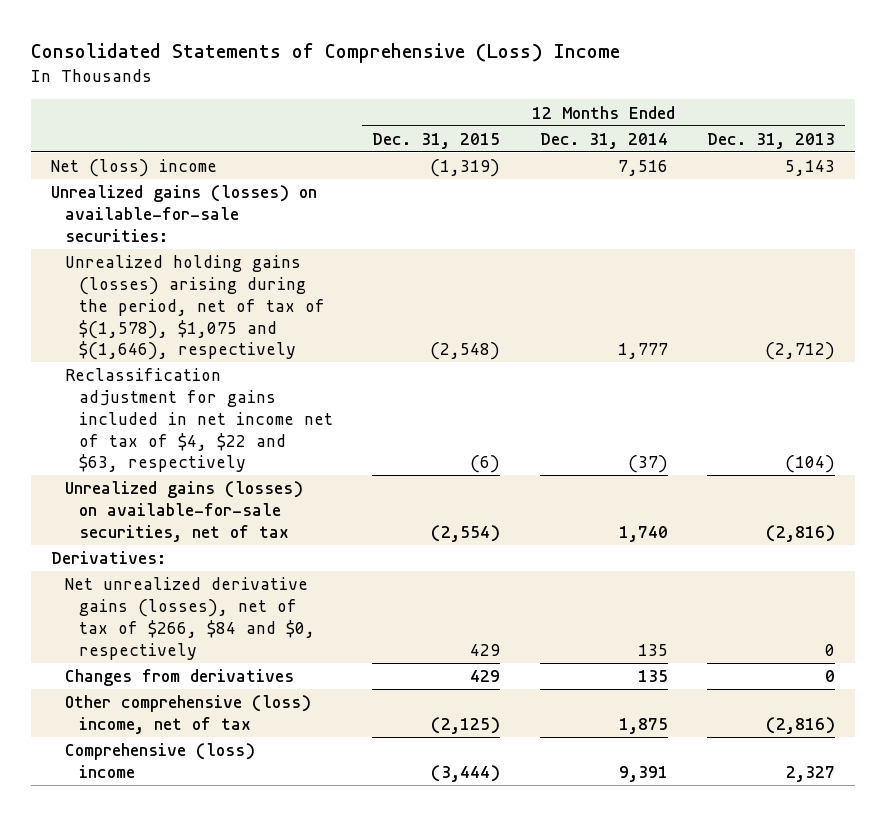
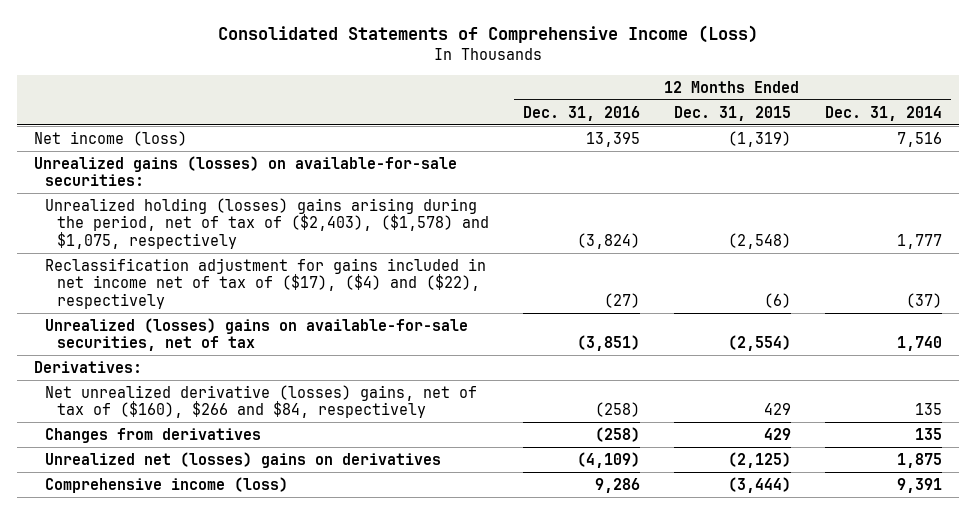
[30,43,620,64] Consolidated Statements of Comprehensive (Loss) Income -> [218,25,759,44] Consolidated Statements of Comprehensive Income (Loss)
[707,132,836,149] Dec. 31, 2013 -> none
none -> [522,105,640,121] Dec. 31, 2016
[50,159,217,178] Net (loss) income -> [34,130,188,146] Net income (loss)
[64,255,325,361] Unrealized holding gains (losses) arising during the period, net of tax of $(1,578), $1,075 and $(1,646), respectively -> [45,197,489,249] Unrealized holding (losses) gains arising during the period, net of tax of ($2,403), ($1,578) and $1,075, respectively
[64,368,333,473] Reclassification adjustment for gains included in net income net of tax of $4, $22 and $63, respectively -> [45,257,487,309] Reclassification adjustment for gains included in net income net of tax of ($17), ($4) and ($22), respectively
[64,481,303,542] Unrealized gains (losses) on available-for-sale securities, net of tax -> [45,317,469,352] Unrealized (losses) gains on available-for-sale securities, net of tax
[64,577,315,660] Net unrealized derivative gains (losses), net of tax of $266, $84 and $0, respectively -> [45,384,478,419] Net unrealized derivative (losses) gains, net of tax of ($160), $266 and $84, respectively
[64,695,311,734] Other comprehensive (loss) income, net of tax -> [45,451,442,468] Unrealized net (losses) gains on derivatives
[64,743,255,778] Comprehensive (loss) income -> [45,476,289,493] Comprehensive income (loss)

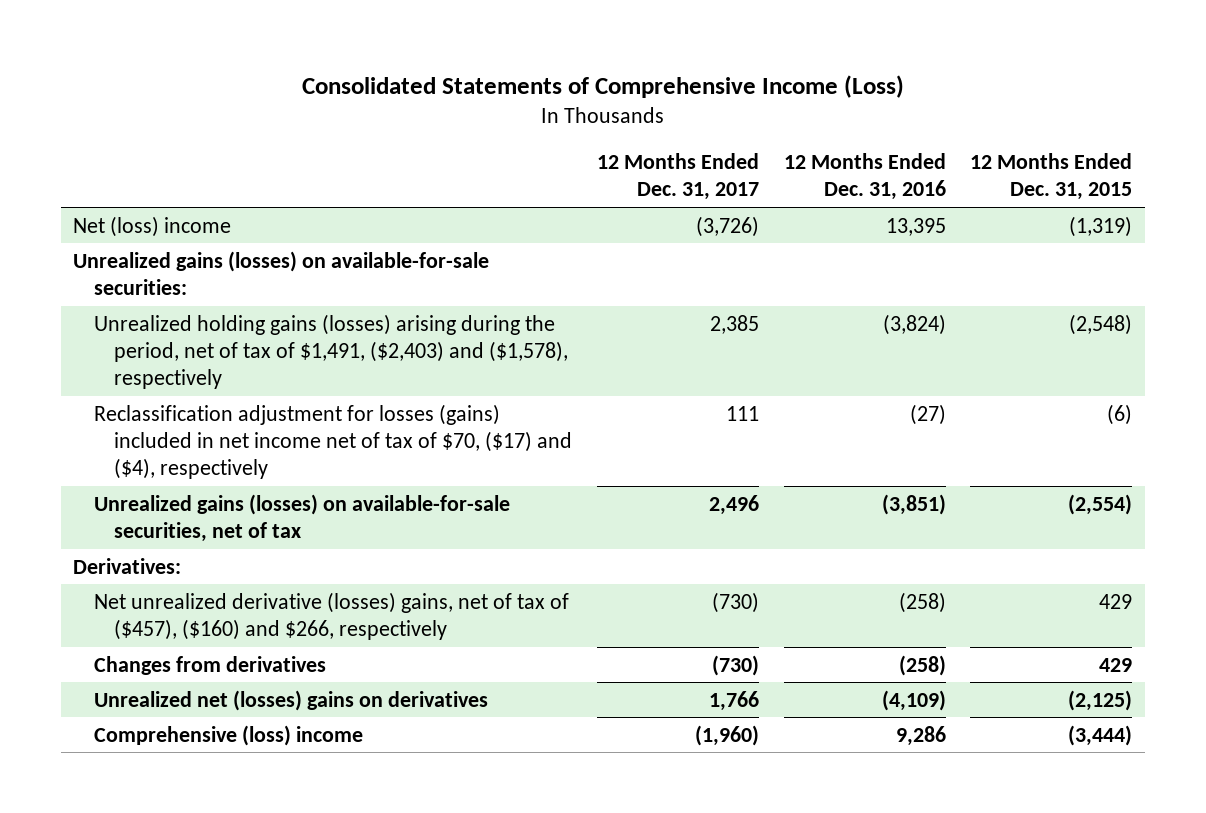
[825,105,943,121] Dec. 31, 2014 -> none
none -> [596,153,759,201] 12 Months Ended Dec. 31, 2017
[34,130,188,146] Net income (loss) -> [73,215,232,237] Net (loss) income
[45,197,489,249] Unrealized holding (losses) gains arising during the period, net of tax of ($2,403), ($1,578) and $1,075, respectively -> [93,313,569,390] Unrealized holding gains (losses) arising during the period, net of tax of $1,491, ($2,403) and ($1,578), respectively
[45,257,487,309] Reclassification adjustment for gains included in net income net of tax of ($17), ($4) and ($22), respectively -> [93,403,573,480] Reclassification adjustment for losses (gains) included in net income net of tax of $70, ($17) and ($4), respectively
[45,317,469,352] Unrealized (losses) gains on available-for-sale securities, net of tax -> [93,493,510,542] Unrealized gains (losses) on available-for-sale securities, net of tax
[45,384,478,419] Net unrealized derivative (losses) gains, net of tax of ($160), $266 and $84, respectively -> [93,591,569,640] Net unrealized derivative (losses) gains, net of tax of ($457), ($160) and $266, respectively
[45,476,289,493] Comprehensive income (loss) -> [93,724,363,746] Comprehensive (loss) income

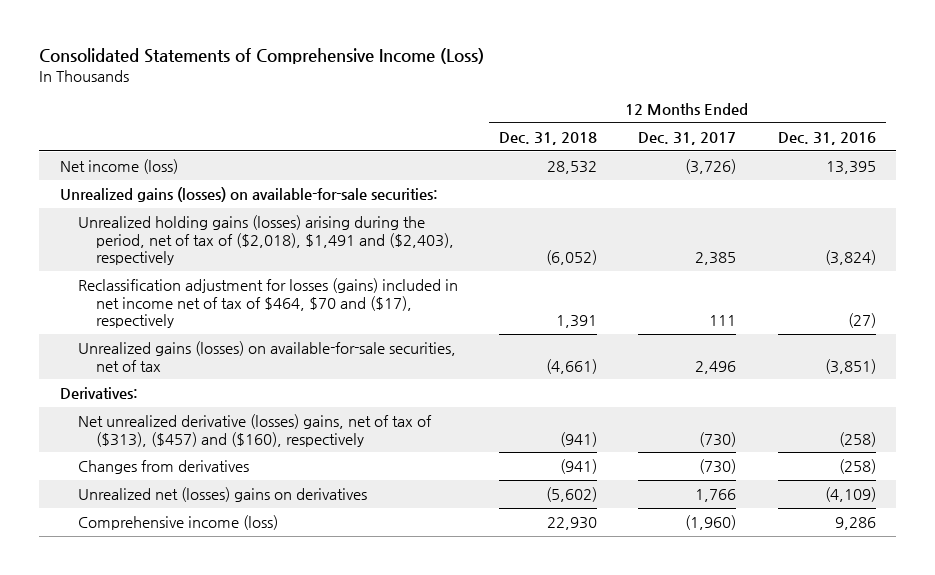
[970,153,1133,201] 12 Months Ended Dec. 31, 2015 -> none
none -> [499,131,598,145] Dec. 31, 2018
[73,215,232,237] Net (loss) income -> [59,158,178,174] Net income (loss)
[93,313,569,390] Unrealized holding gains (losses) arising during the period, net of tax of $1,491, ($2,403) and ($1,578), respectively -> [77,214,454,266] Unrealized holding gains (losses) arising during the period, net of tax of ($2,018), $1,491 and ($2,403), respectively
[93,403,573,480] Reclassification adjustment for losses (gains) included in net income net of tax of $70, ($17) and ($4), respectively -> [77,277,458,329] Reclassification adjustment for losses (gains) included in net income net of tax of $464, $70 and ($17), respectively
[93,591,569,640] Net unrealized derivative (losses) gains, net of tax of ($457), ($160) and $266, respectively -> [77,413,432,447] Net unrealized derivative (losses) gains, net of tax of ($313), ($457) and ($160), respectively
[93,724,363,746] Comprehensive (loss) income -> [77,514,278,530] Comprehensive income (loss)

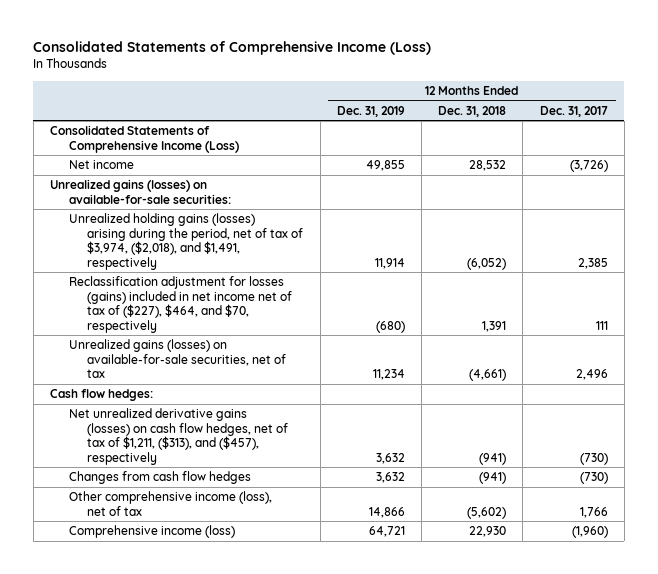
[777,131,876,145] Dec. 31, 2016 -> none
none -> [336,105,405,117] Dec. 31, 2019
none -> [50,125,239,153] Consolidated Statements of Comprehensive Income (Loss)
[59,158,178,174] Net income (loss) -> [68,160,134,170] Net income
[77,214,454,266] Unrealized holding gains (losses) arising during the period, net of tax of ($2,018), $1,491 and ($2,403), respectively -> [68,213,304,270] Unrealized holding gains (losses) arising during the period, net of tax of $3,974, ($2,018), and $1,491, respectively
[77,277,458,329] Reclassification adjustment for losses (gains) included in net income net of tax of $464, $70 and ($17), respectively -> [68,276,293,333] Reclassification adjustment for losses (gains) included in net income net of tax of ($227), $464, and $70, respectively
[59,386,138,399] Derivatives: -> [50,389,154,402] Cash flow hedges:
[77,413,432,447] Net unrealized derivative (losses) gains, net of tax of ($313), ($457) and ($160), respectively -> [68,408,289,465] Net unrealized derivative gains (losses) on cash flow hedges, net of tax of $1,211, ($313), and ($457), respectively
[77,459,249,474] Changes from derivatives -> [68,471,251,485] Changes from cash flow hedges
[77,486,367,502] Unrealized net (losses) gains on derivatives -> [68,491,272,516] Other comprehensive income (loss), net of tax

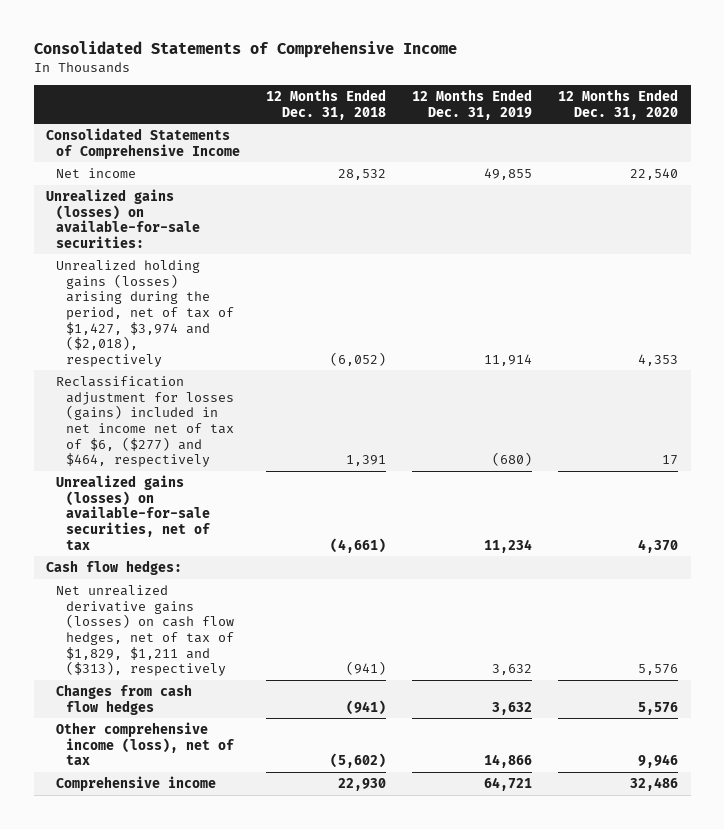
[33,41,432,56] Consolidated Statements of Comprehensive Income (Loss) -> [33,41,457,59] Consolidated Statements of Comprehensive Income
[539,105,608,117] Dec. 31, 2017 -> none
none -> [557,89,678,120] 12 Months Ended Dec. 31, 2020
[50,125,239,153] Consolidated Statements of Comprehensive Income (Loss) -> [46,127,241,159] Consolidated Statements of Comprehensive Income
[68,213,304,270] Unrealized holding gains (losses) arising during the period, net of tax of $3,974, ($2,018), and $1,491, respectively -> [56,259,234,367] Unrealized holding gains (losses) arising during the period, net of tax of $1,427, $3,974 and ($2,018), respectively
[68,276,293,333] Reclassification adjustment for losses (gains) included in net income net of tax of ($227), $464, and $70, respectively -> [56,375,234,468] Reclassification adjustment for losses (gains) included in net income net of tax of $6, ($277) and $464, respectively
[68,408,289,465] Net unrealized derivative gains (losses) on cash flow hedges, net of tax of $1,211, ($313), and ($457), respectively -> [56,584,234,677] Net unrealized derivative gains (losses) on cash flow hedges, net of tax of $1,829, $1,211 and ($313), respectively
[68,525,235,539] Comprehensive income (loss) -> [56,775,217,791] Comprehensive income

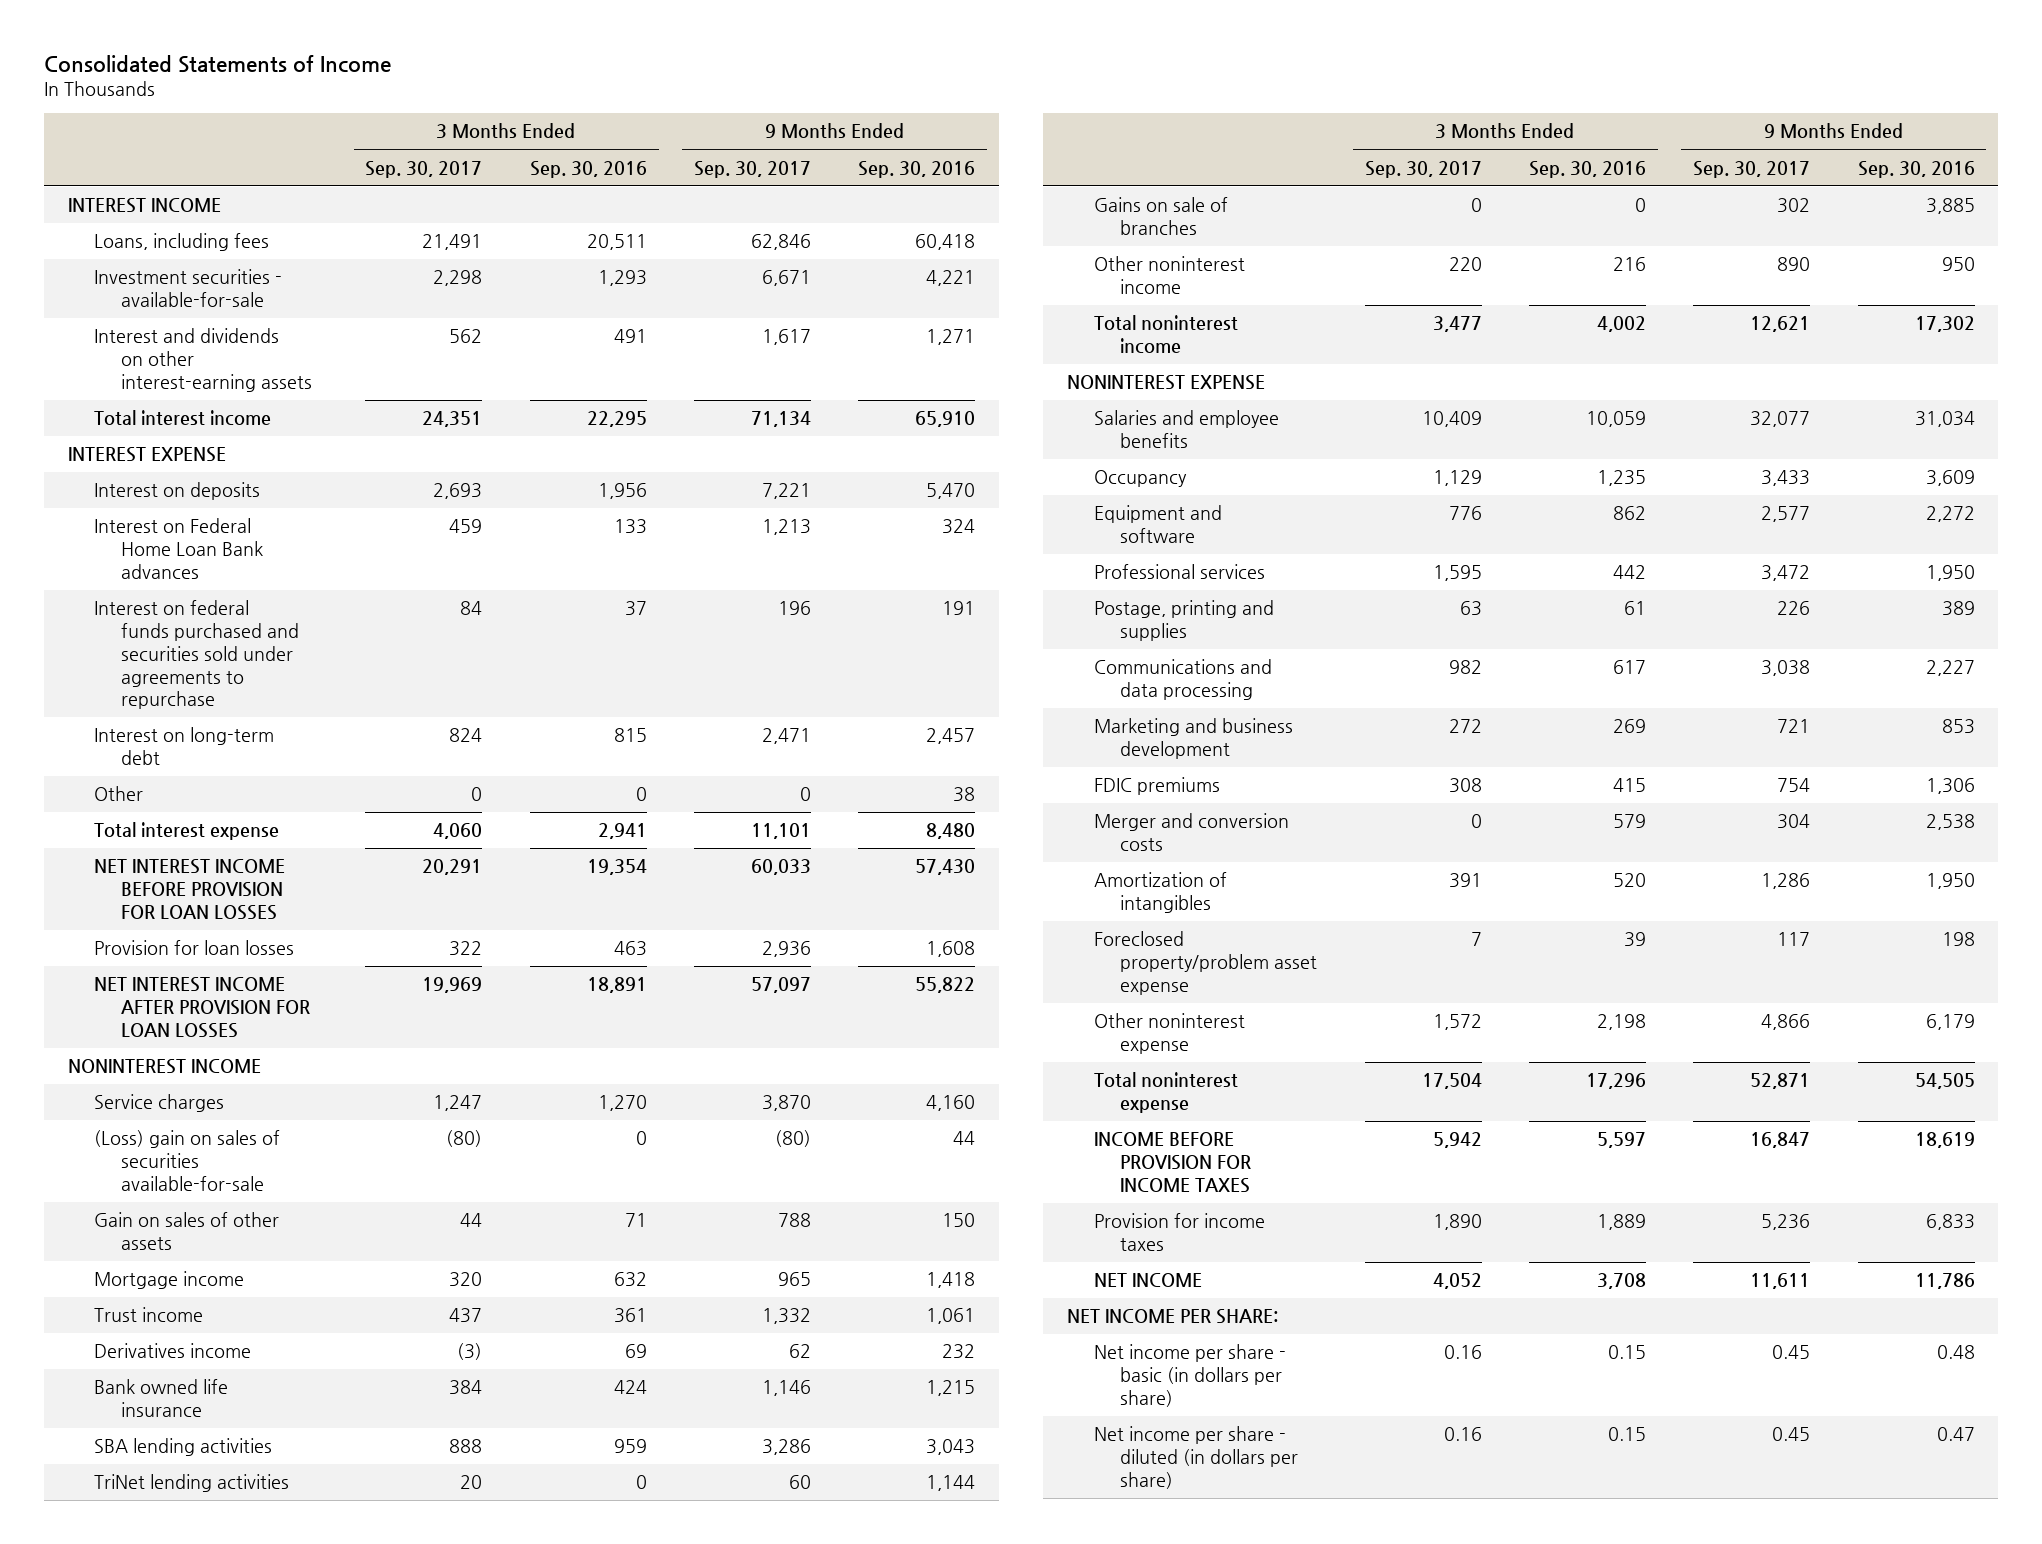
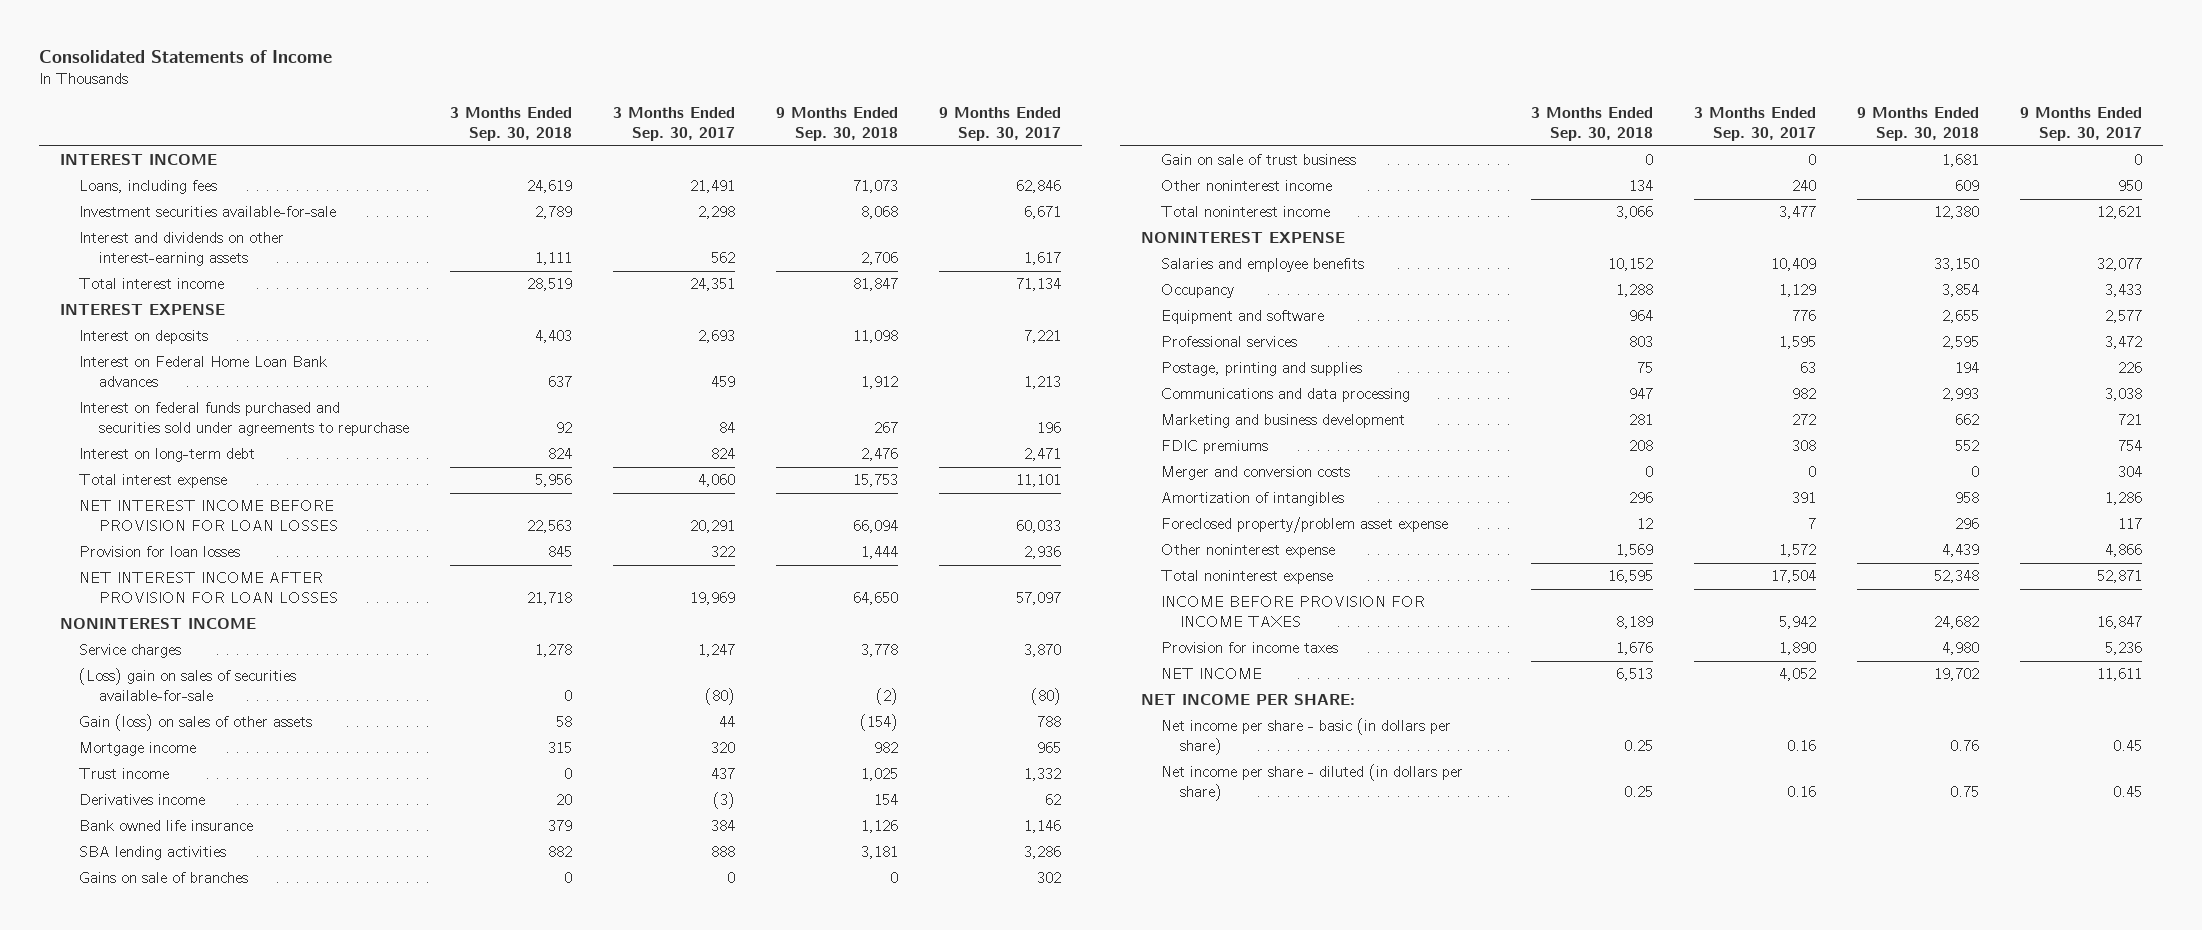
[529,160,647,178] Sep. 30, 2016 -> none
[858,160,976,178] Sep. 30, 2016 -> none
none -> [450,107,573,142] 3 Months Ended Sep. 30, 2018
none -> [776,107,899,142] 9 Months Ended Sep. 30, 2018
[94,269,283,308] Investment securities - available-for-sale -> [79,206,337,218] Investment securities available-for-sale
[94,786,144,802] Other -> none
[94,1212,280,1251] Gain on sales of other assets -> [79,714,313,732] Gain (loss) on sales of other assets
[94,1474,290,1493] TriNet lending activities -> none
none -> [1160,154,1356,166] Gain on sale of trust business
[1448,257,1482,272] 220 -> [1792,180,1817,192] 240
[1777,257,1811,272] 890 -> [2118,180,2143,192] 950

